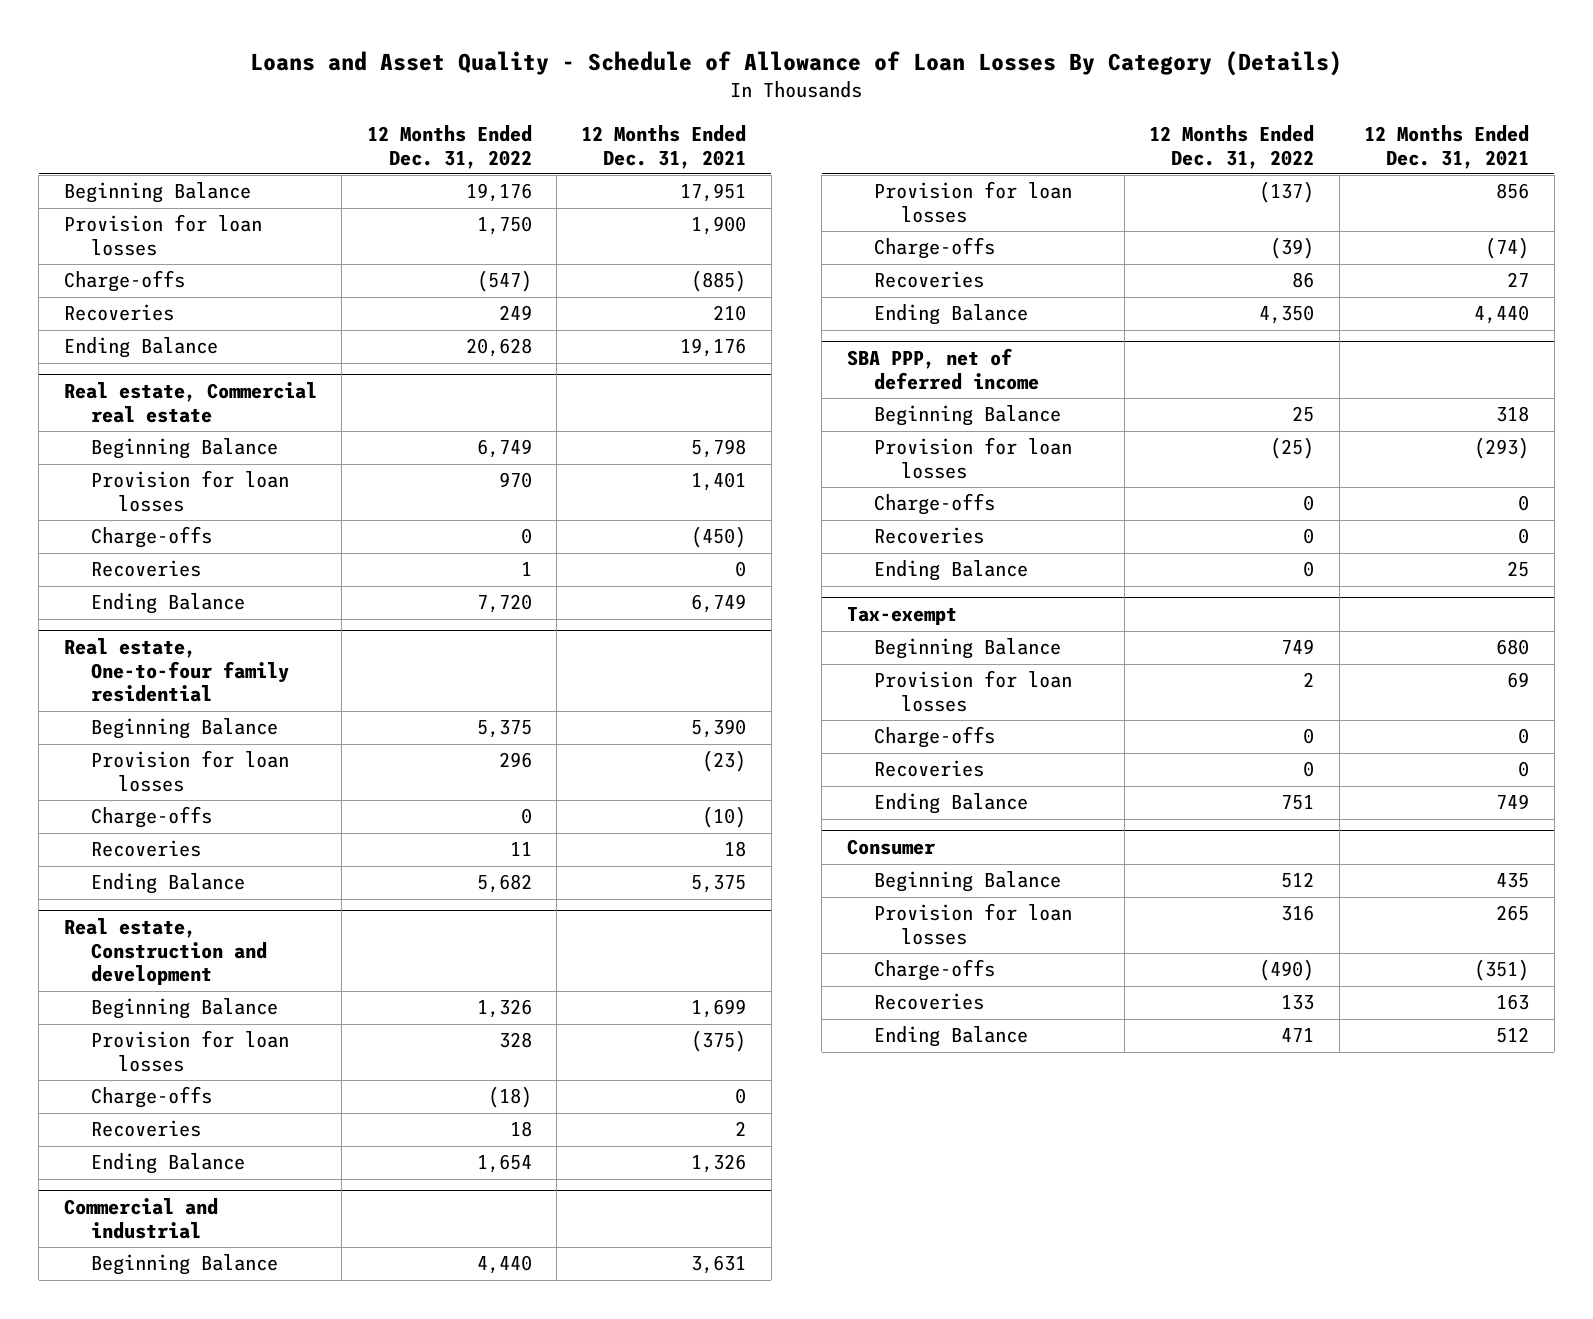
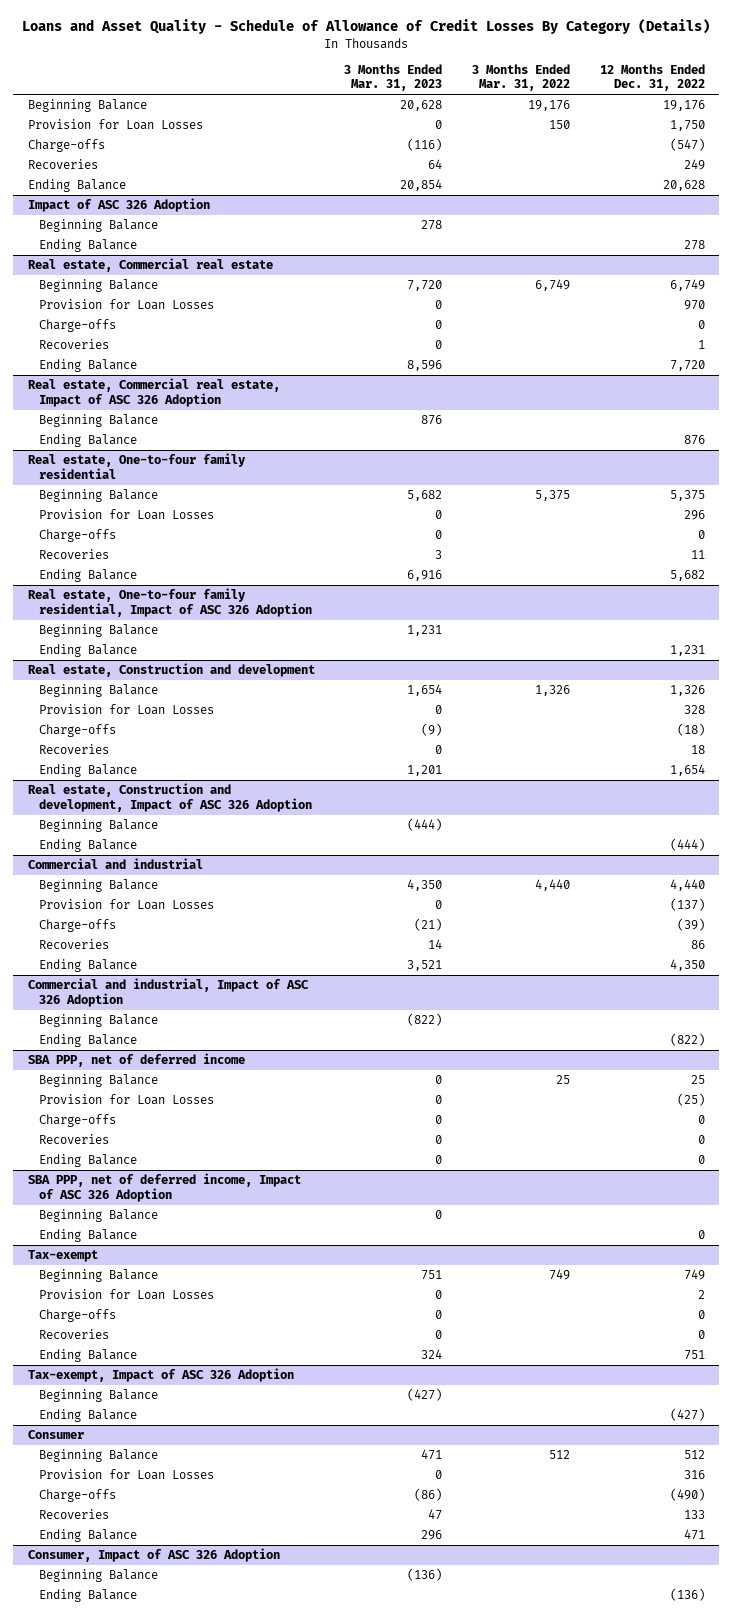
[250,51,1343,77] Loans and Asset Quality - Schedule of Allowance of Loan Losses By Category (Details) -> [22,19,711,35] Loans and Asset Quality - Schedule of Allowance of Credit Losses By Category (Details)
[581,124,747,169] 12 Months Ended Dec. 31, 2021 -> none
none -> [344,63,443,92] 3 Months Ended Mar. 31, 2023
none -> [471,63,570,92] 3 Months Ended Mar. 31, 2022
[63,214,262,256] Provision for loan losses -> [27,119,203,131] Provision for Loan Losses
none -> [27,198,210,213] Impact of ASC 326 Adoption
none -> [39,219,159,233] Beginning Balance
none -> [39,239,138,253] Ending Balance
[90,470,289,512] Provision for loan losses -> [39,299,215,311] Provision for Loan Losses
none -> [27,378,280,407] Real estate, Commercial real estate, Impact of ASC 326 Adoption
none -> [39,414,159,428] Beginning Balance
none -> [39,434,138,448] Ending Balance
[90,750,289,792] Provision for loan losses -> [39,509,215,521] Provision for Loan Losses
none -> [27,588,313,617] Real estate, One-to-four family residential, Impact of ASC 326 Adoption
none -> [39,624,159,638] Beginning Balance
none -> [39,644,138,658] Ending Balance
[90,1030,289,1072] Provision for loan losses -> [39,704,215,716] Provision for Loan Losses
none -> [27,783,313,812] Real estate, Construction and development, Impact of ASC 326 Adoption
none -> [39,819,159,833] Beginning Balance
none -> [39,839,138,853] Ending Balance
[873,181,1072,223] Provision for loan losses -> [39,899,215,911] Provision for Loan Losses
none -> [27,978,309,1007] Commercial and industrial, Impact of ASC 326 Adoption
none -> [39,1014,159,1028] Beginning Balance
none -> [39,1034,138,1048] Ending Balance
[873,437,1072,479] Provision for loan losses -> [39,1094,215,1106] Provision for Loan Losses
none -> [27,1173,301,1202] SBA PPP, net of deferred income, Impact of ASC 326 Adoption
none -> [39,1209,159,1223] Beginning Balance
none -> [39,1229,138,1243] Ending Balance
[873,670,1072,712] Provision for loan losses -> [39,1289,215,1301] Provision for Loan Losses
none -> [27,1368,294,1383] Tax-exempt, Impact of ASC 326 Adoption
none -> [39,1389,159,1403] Beginning Balance
none -> [39,1409,138,1423] Ending Balance
[873,903,1072,945] Provision for loan losses -> [39,1469,215,1481] Provision for Loan Losses
none -> [27,1548,280,1563] Consumer, Impact of ASC 326 Adoption
none -> [39,1569,159,1583] Beginning Balance
none -> [39,1589,138,1603] Ending Balance

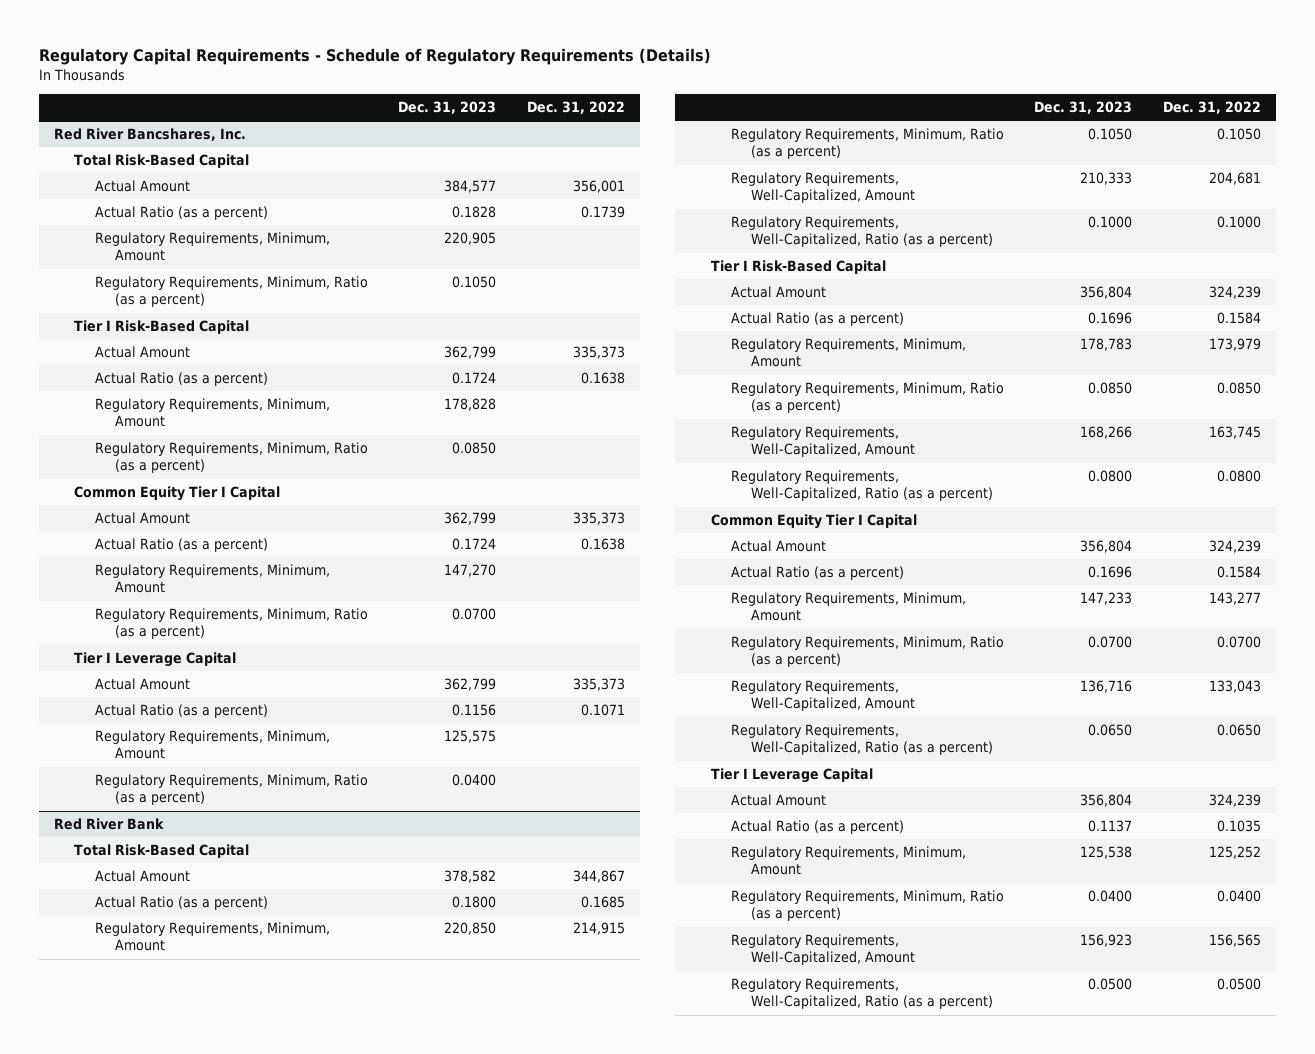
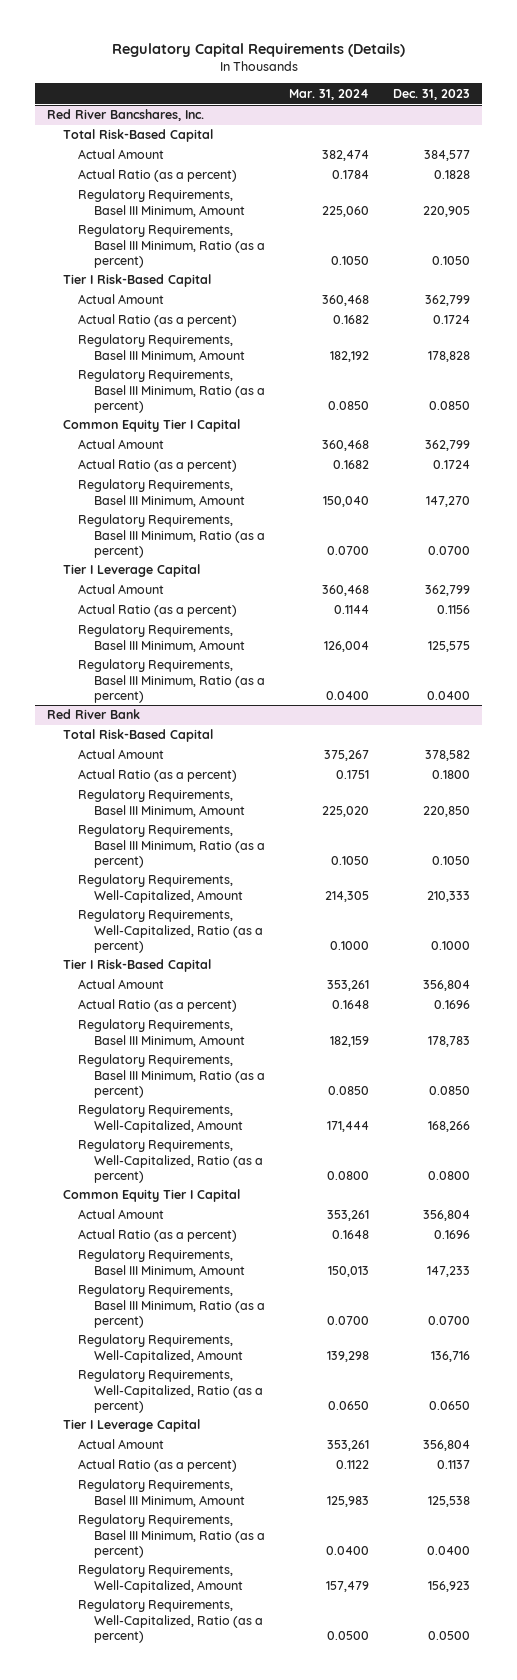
[38,47,711,65] Regulatory Capital Requirements - Schedule of Regulatory Requirements (Details) -> [111,43,405,58] Regulatory Capital Requirements (Details)
[526,101,625,115] Dec. 31, 2022 -> none
none -> [289,88,370,100] Mar. 31, 2024
[94,232,330,262] Regulatory Requirements, Minimum, Amount -> [78,189,245,217] Regulatory Requirements, Basel III Minimum, Amount
[94,276,368,308] Regulatory Requirements, Minimum, Ratio (as a percent) -> [78,224,265,268] Regulatory Requirements, Basel III Minimum, Ratio (as a percent)
[94,398,330,428] Regulatory Requirements, Minimum, Amount -> [78,334,245,362] Regulatory Requirements, Basel III Minimum, Amount
[94,442,368,474] Regulatory Requirements, Minimum, Ratio (as a percent) -> [78,369,265,413] Regulatory Requirements, Basel III Minimum, Ratio (as a percent)
[94,564,330,594] Regulatory Requirements, Minimum, Amount -> [78,479,245,507] Regulatory Requirements, Basel III Minimum, Amount
[94,608,368,640] Regulatory Requirements, Minimum, Ratio (as a percent) -> [78,514,265,558] Regulatory Requirements, Basel III Minimum, Ratio (as a percent)
[94,730,330,760] Regulatory Requirements, Minimum, Amount -> [78,624,245,652] Regulatory Requirements, Basel III Minimum, Amount
[94,774,368,806] Regulatory Requirements, Minimum, Ratio (as a percent) -> [78,659,265,703] Regulatory Requirements, Basel III Minimum, Ratio (as a percent)
[94,922,330,952] Regulatory Requirements, Minimum, Amount -> [78,789,245,817] Regulatory Requirements, Basel III Minimum, Amount
[730,128,1004,160] Regulatory Requirements, Minimum, Ratio (as a percent) -> [78,824,265,868] Regulatory Requirements, Basel III Minimum, Ratio (as a percent)
[730,338,966,368] Regulatory Requirements, Minimum, Amount -> [78,1019,245,1047] Regulatory Requirements, Basel III Minimum, Amount
[730,382,1004,414] Regulatory Requirements, Minimum, Ratio (as a percent) -> [78,1054,265,1098] Regulatory Requirements, Basel III Minimum, Ratio (as a percent)
[730,592,966,622] Regulatory Requirements, Minimum, Amount -> [78,1249,245,1277] Regulatory Requirements, Basel III Minimum, Amount
[730,636,1004,668] Regulatory Requirements, Minimum, Ratio (as a percent) -> [78,1284,265,1328] Regulatory Requirements, Basel III Minimum, Ratio (as a percent)
[730,846,966,876] Regulatory Requirements, Minimum, Amount -> [78,1479,245,1507] Regulatory Requirements, Basel III Minimum, Amount
[730,890,1004,922] Regulatory Requirements, Minimum, Ratio (as a percent) -> [78,1514,265,1558] Regulatory Requirements, Basel III Minimum, Ratio (as a percent)

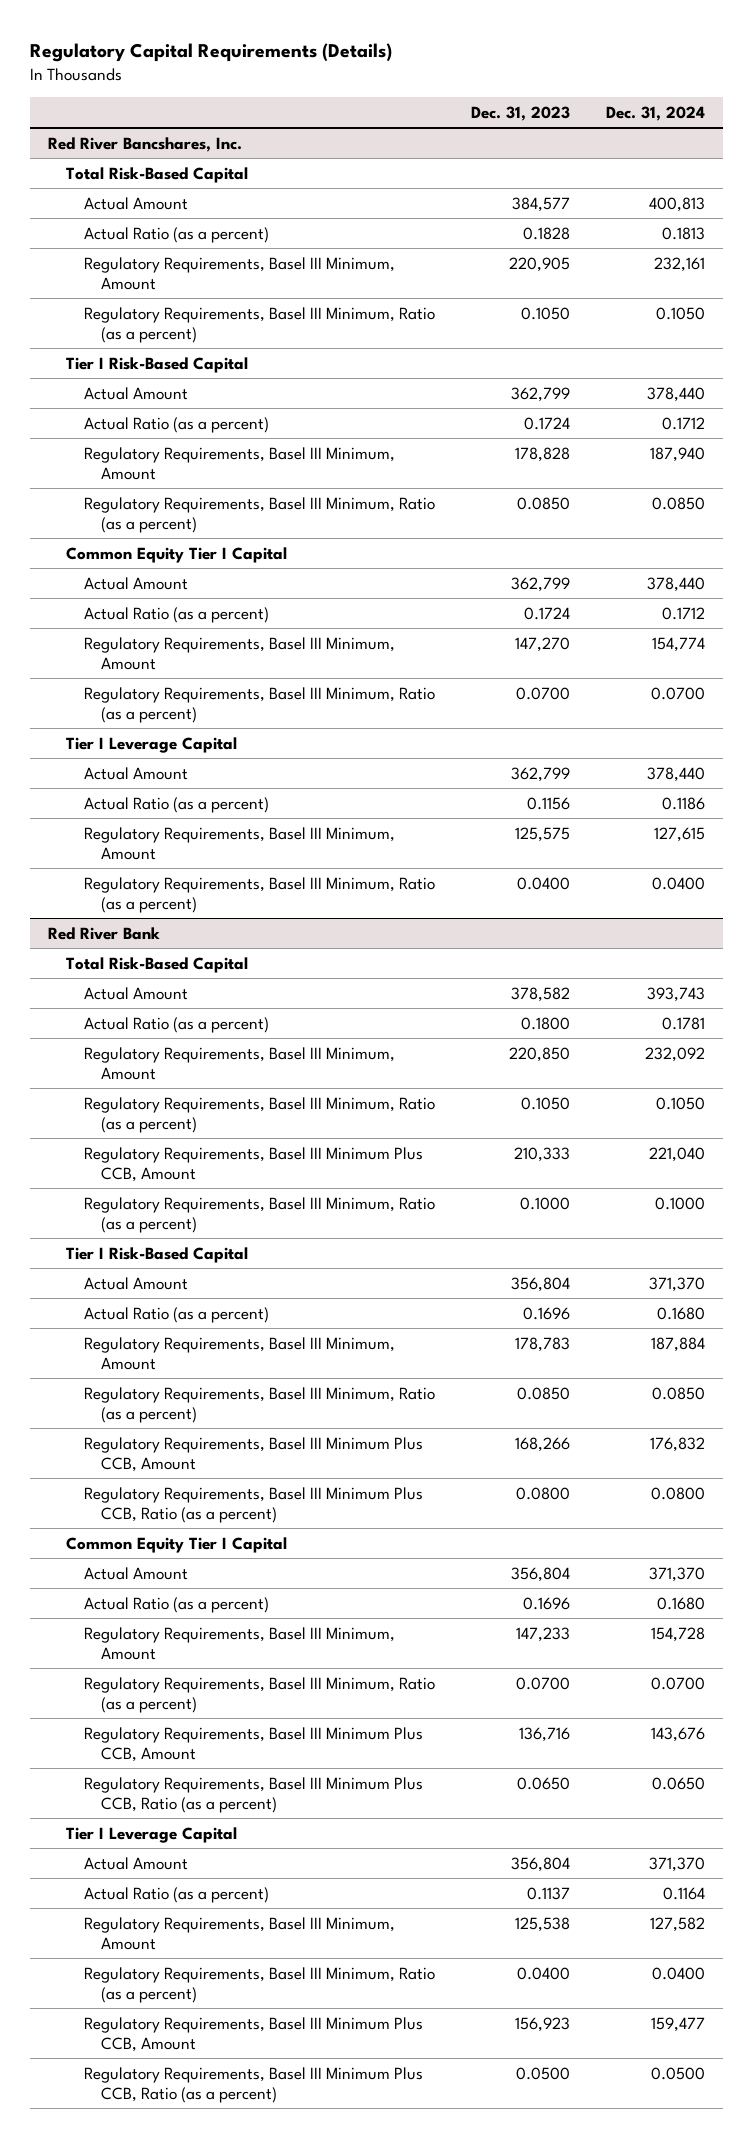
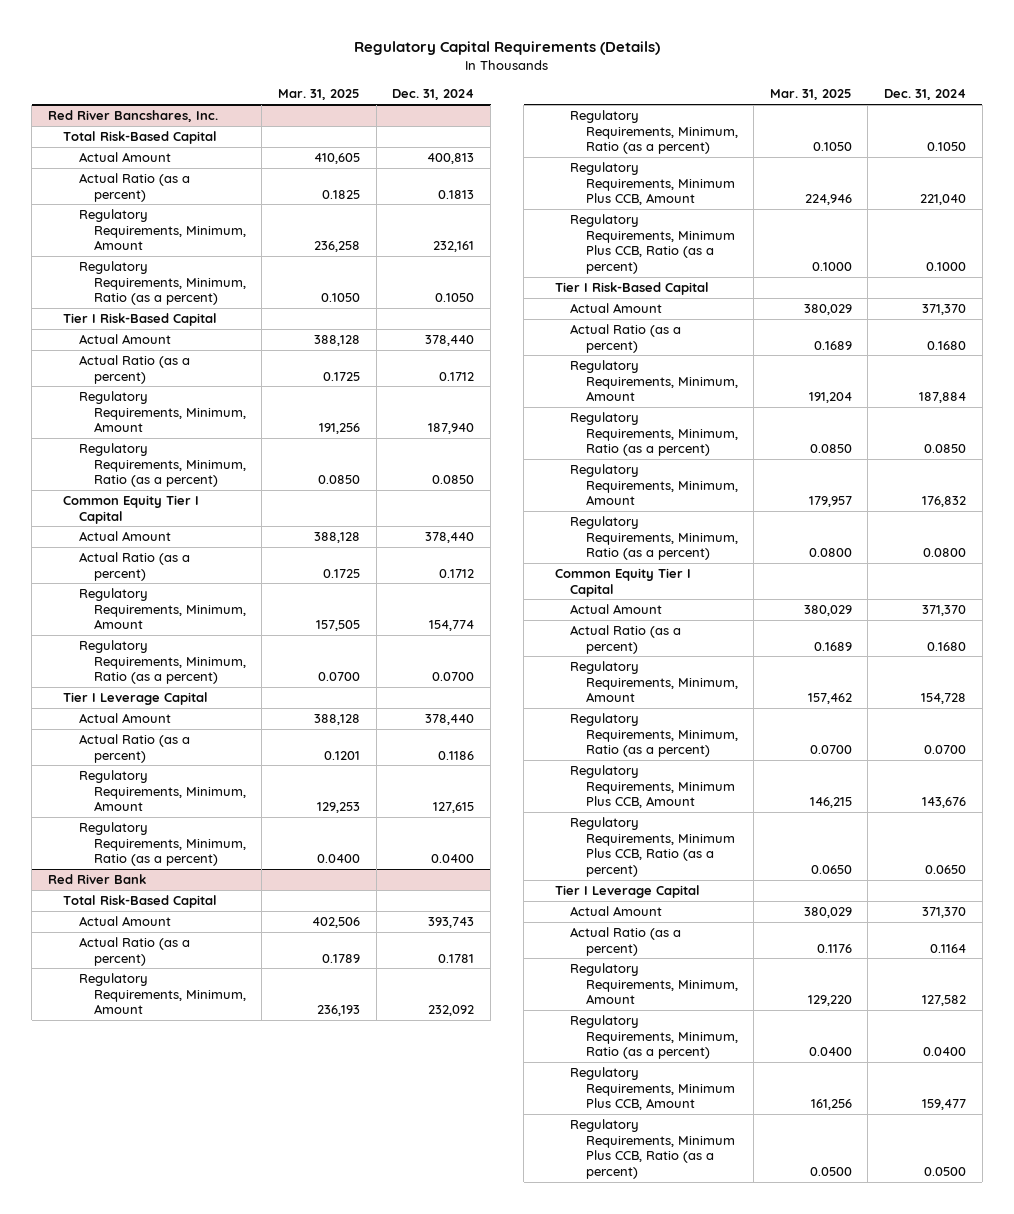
[470,106,570,122] Dec. 31, 2023 -> none
none -> [278,89,361,101] Mar. 31, 2025
[83,256,395,290] Regulatory Requirements, Basel III Minimum, Amount -> [78,209,246,251] Regulatory Requirements, Minimum, Amount
[83,306,435,343] Regulatory Requirements, Basel III Minimum, Ratio (as a percent) -> [78,261,246,306] Regulatory Requirements, Minimum, Ratio (as a percent)
[83,446,395,480] Regulatory Requirements, Basel III Minimum, Amount -> [78,391,246,433] Regulatory Requirements, Minimum, Amount
[83,496,435,533] Regulatory Requirements, Basel III Minimum, Ratio (as a percent) -> [78,443,246,488] Regulatory Requirements, Minimum, Ratio (as a percent)
[83,636,395,670] Regulatory Requirements, Basel III Minimum, Amount -> [78,588,246,630] Regulatory Requirements, Minimum, Amount
[83,686,435,723] Regulatory Requirements, Basel III Minimum, Ratio (as a percent) -> [78,640,246,685] Regulatory Requirements, Minimum, Ratio (as a percent)
[83,826,395,860] Regulatory Requirements, Basel III Minimum, Amount -> [78,770,246,812] Regulatory Requirements, Minimum, Amount
[83,876,435,913] Regulatory Requirements, Basel III Minimum, Ratio (as a percent) -> [78,822,246,867] Regulatory Requirements, Minimum, Ratio (as a percent)
[83,1046,395,1080] Regulatory Requirements, Basel III Minimum, Amount -> [78,973,246,1015] Regulatory Requirements, Minimum, Amount
[83,1096,435,1133] Regulatory Requirements, Basel III Minimum, Ratio (as a percent) -> [570,110,738,155] Regulatory Requirements, Minimum, Ratio (as a percent)
[83,1146,423,1182] Regulatory Requirements, Basel III Minimum Plus CCB, Amount -> [570,162,735,206] Regulatory Requirements, Minimum Plus CCB, Amount
[83,1196,435,1233] Regulatory Requirements, Basel III Minimum, Ratio (as a percent) -> [570,214,735,274] Regulatory Requirements, Minimum Plus CCB, Ratio (as a percent)
[83,1336,395,1370] Regulatory Requirements, Basel III Minimum, Amount -> [570,360,738,402] Regulatory Requirements, Minimum, Amount
[83,1386,435,1423] Regulatory Requirements, Basel III Minimum, Ratio (as a percent) -> [570,412,738,457] Regulatory Requirements, Minimum, Ratio (as a percent)
[83,1436,423,1472] Regulatory Requirements, Basel III Minimum Plus CCB, Amount -> [570,464,738,506] Regulatory Requirements, Minimum, Amount
[83,1486,423,1523] Regulatory Requirements, Basel III Minimum Plus CCB, Ratio (as a percent) -> [570,516,738,561] Regulatory Requirements, Minimum, Ratio (as a percent)
[83,1626,395,1660] Regulatory Requirements, Basel III Minimum, Amount -> [570,661,738,703] Regulatory Requirements, Minimum, Amount
[83,1676,435,1713] Regulatory Requirements, Basel III Minimum, Ratio (as a percent) -> [570,713,738,758] Regulatory Requirements, Minimum, Ratio (as a percent)
[83,1726,423,1762] Regulatory Requirements, Basel III Minimum Plus CCB, Amount -> [570,765,735,809] Regulatory Requirements, Minimum Plus CCB, Amount
[83,1776,423,1813] Regulatory Requirements, Basel III Minimum Plus CCB, Ratio (as a percent) -> [570,817,735,877] Regulatory Requirements, Minimum Plus CCB, Ratio (as a percent)
[83,1916,395,1950] Regulatory Requirements, Basel III Minimum, Amount -> [570,963,738,1005] Regulatory Requirements, Minimum, Amount
[83,1966,435,2003] Regulatory Requirements, Basel III Minimum, Ratio (as a percent) -> [570,1015,738,1060] Regulatory Requirements, Minimum, Ratio (as a percent)
[83,2016,423,2052] Regulatory Requirements, Basel III Minimum Plus CCB, Amount -> [570,1067,735,1111] Regulatory Requirements, Minimum Plus CCB, Amount
[83,2066,423,2103] Regulatory Requirements, Basel III Minimum Plus CCB, Ratio (as a percent) -> [570,1119,735,1179] Regulatory Requirements, Minimum Plus CCB, Ratio (as a percent)

